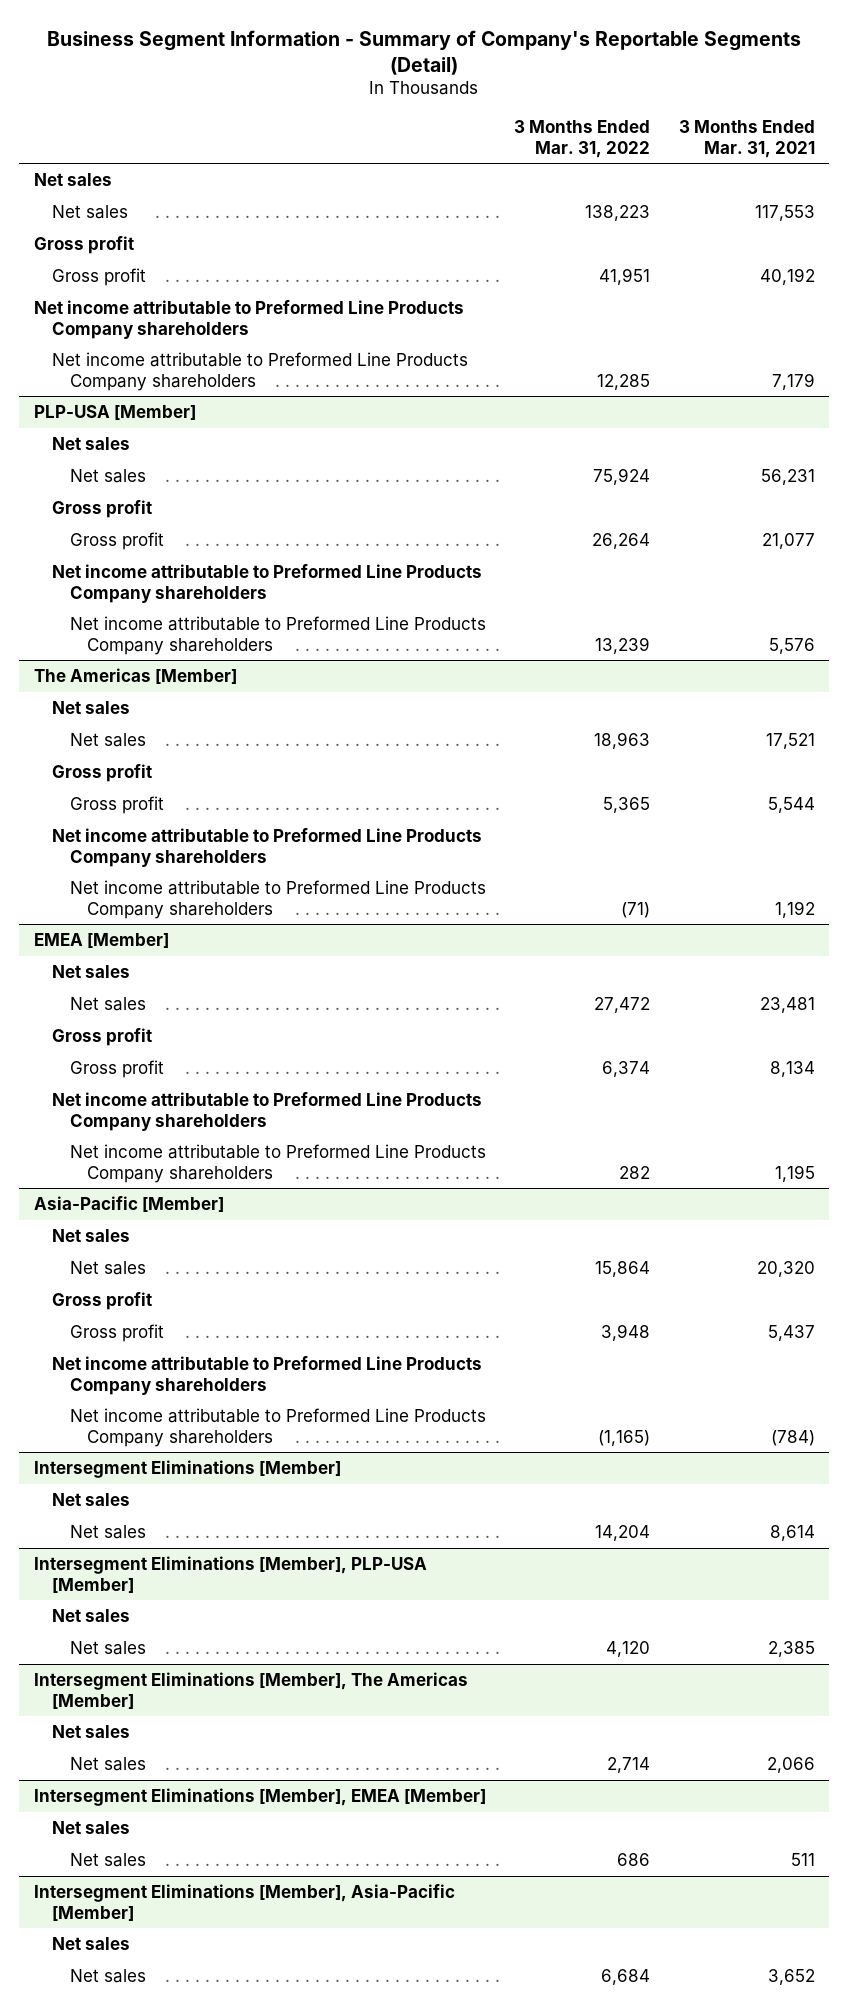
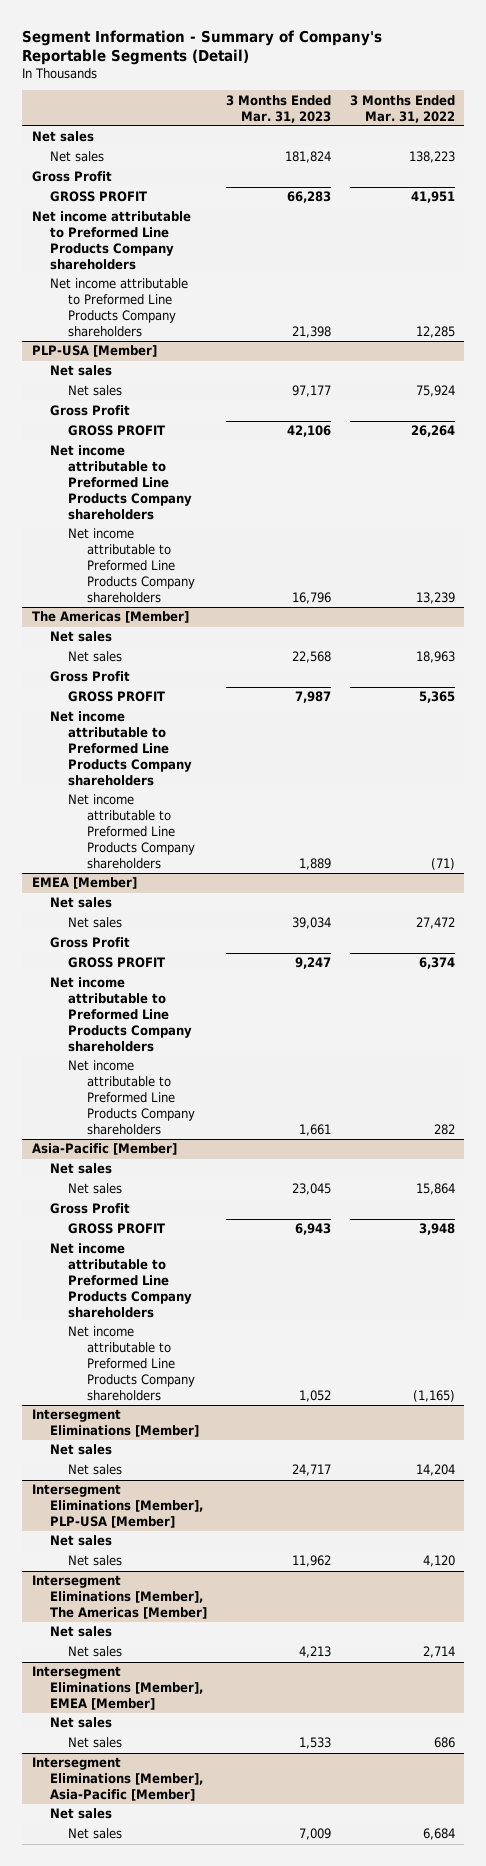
[47,29,802,75] Business Segment Information - Summary of Company's Reportable Segments (Detail) -> [22,29,383,65] Segment Information - Summary of Company's Reportable Segments (Detail)
[679,120,816,158] 3 Months Ended Mar. 31, 2021 -> none
none -> [225,94,331,123] 3 Months Ended Mar. 31, 2023
[33,235,134,254] Gross profit -> [31,171,112,183] Gross Profit
[51,267,146,286] Gross profit -> [49,191,147,203] GROSS PROFIT
[51,499,152,518] Gross profit -> [49,405,130,417] Gross Profit
[69,531,164,550] Gross profit -> [68,425,166,437] GROSS PROFIT
[51,763,152,782] Gross profit -> [49,671,130,683] Gross Profit
[69,795,164,814] Gross profit -> [68,691,166,703] GROSS PROFIT
[51,1027,152,1046] Gross profit -> [49,937,130,949] Gross Profit
[69,1059,164,1078] Gross profit -> [68,957,166,969] GROSS PROFIT
[51,1291,152,1310] Gross profit -> [49,1203,130,1215] Gross Profit
[69,1323,164,1342] Gross profit -> [68,1223,166,1235] GROSS PROFIT

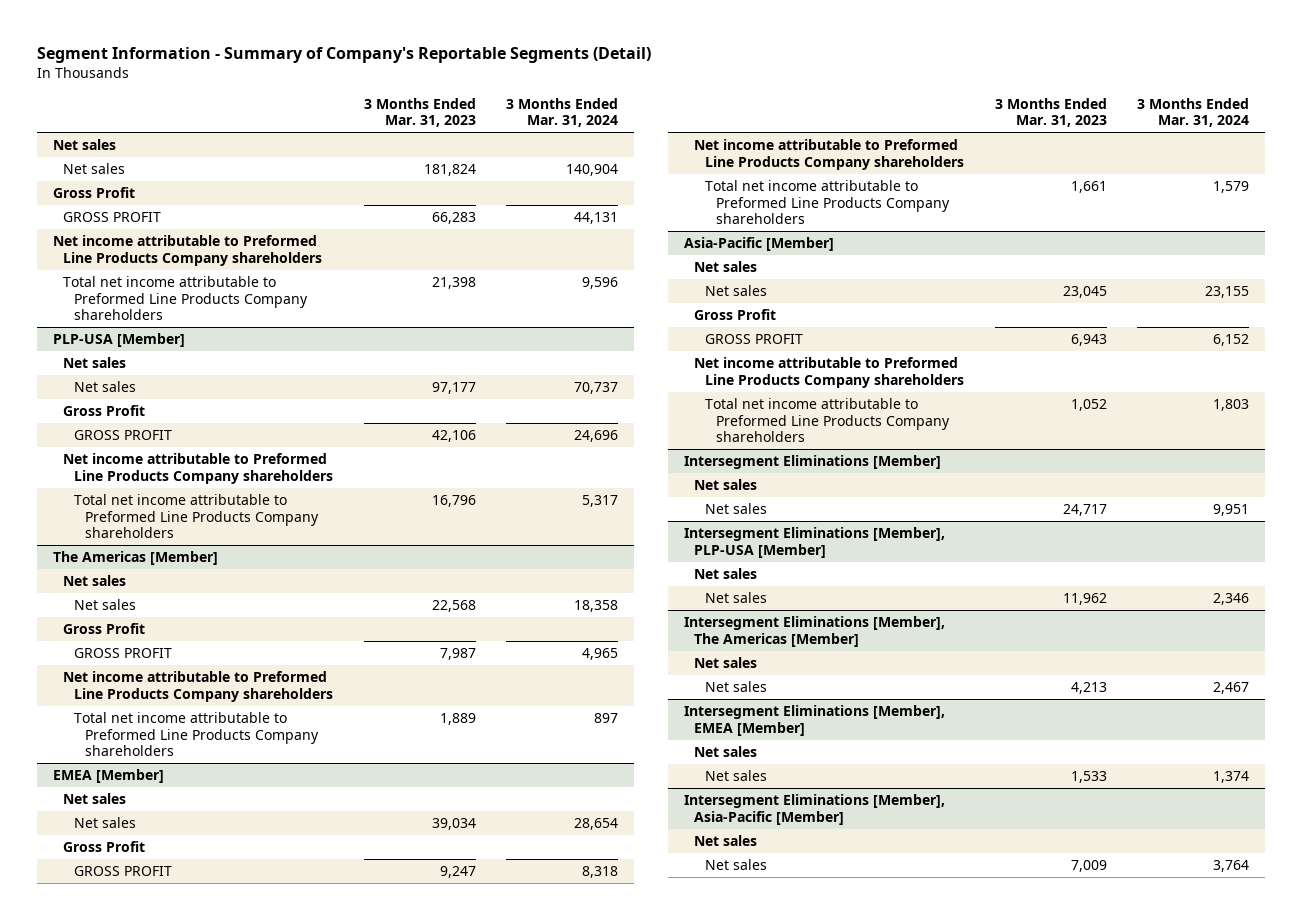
[349,94,455,123] 3 Months Ended Mar. 31, 2022 -> none
none -> [506,97,619,128] 3 Months Ended Mar. 31, 2024
[49,278,188,337] Net income attributable to Preformed Line Products Company shareholders -> [63,275,308,321] Total net income attributable to Preformed Line Products Company shareholders
[68,528,195,603] Net income attributable to Preformed Line Products Company shareholders -> [73,493,319,539] Total net income attributable to Preformed Line Products Company shareholders
[68,794,195,869] Net income attributable to Preformed Line Products Company shareholders -> [73,711,319,757] Total net income attributable to Preformed Line Products Company shareholders
[68,1060,195,1135] Net income attributable to Preformed Line Products Company shareholders -> [705,179,950,225] Total net income attributable to Preformed Line Products Company shareholders
[68,1326,195,1401] Net income attributable to Preformed Line Products Company shareholders -> [705,397,950,443] Total net income attributable to Preformed Line Products Company shareholders

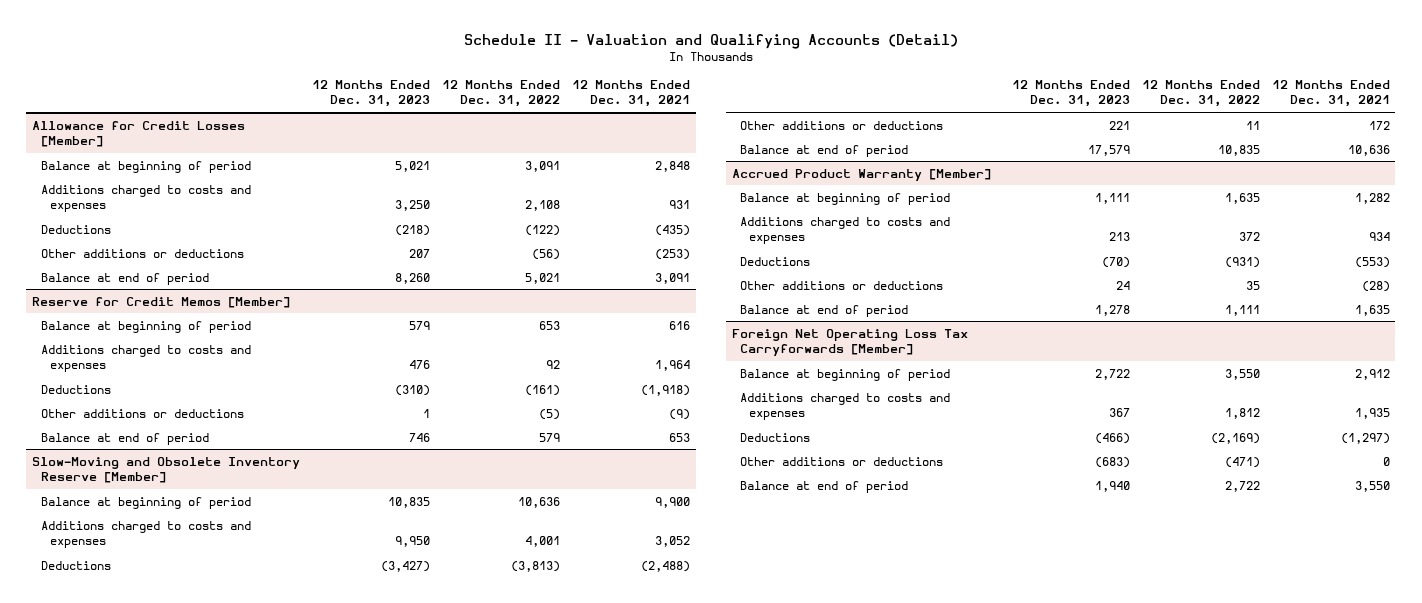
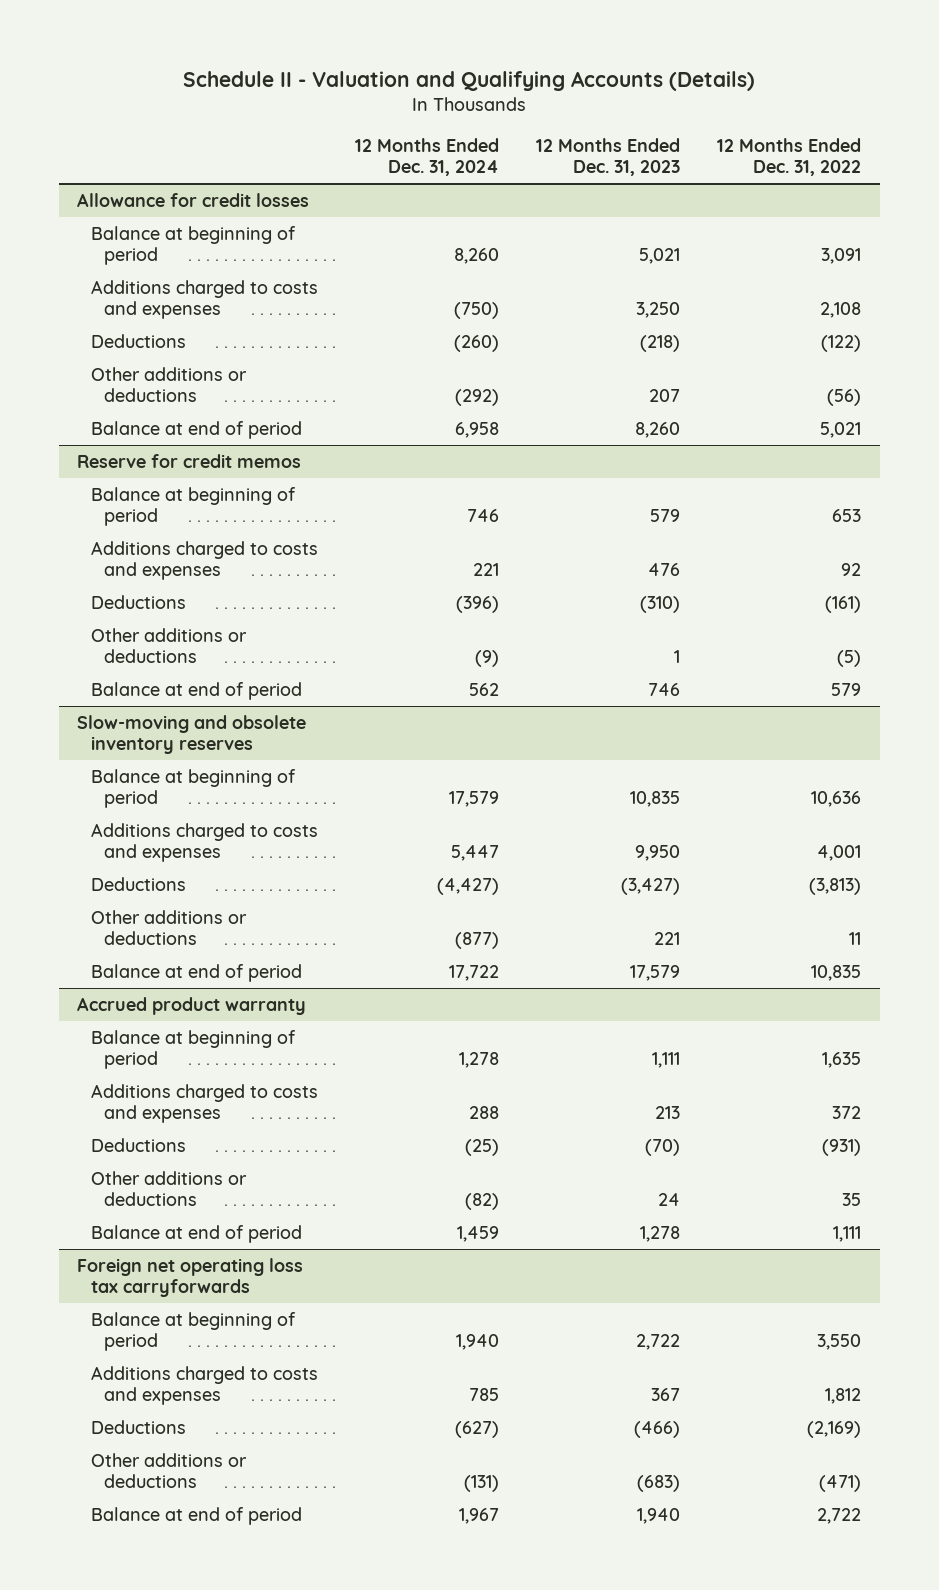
[463,33,958,49] Schedule II - Valuation and Qualifying Accounts (Detail) -> [183,70,756,91] Schedule II - Valuation and Qualifying Accounts (Details)
[572,80,691,108] 12 Months Ended Dec. 31, 2021 -> none
none -> [354,137,499,177] 12 Months Ended Dec. 31, 2024
[32,120,246,147] Allowance for Credit Losses [Member] -> [77,192,310,207] Allowance for credit losses
[32,296,291,308] Reserve for Credit Memos [Member] -> [77,453,302,468] Reserve for credit memos
[32,456,301,483] Slow-Moving and Obsolete Inventory Reserve [Member] -> [77,714,307,755] Slow-moving and obsolete inventory reserves
[731,168,991,181] Accrued Product Warranty [Member] -> [77,996,307,1015] Accrued product warranty
[731,328,968,356] Foreign Net Operating Loss Tax Carryforwards [Member] -> [77,1257,304,1298] Foreign net operating loss tax carryforwards

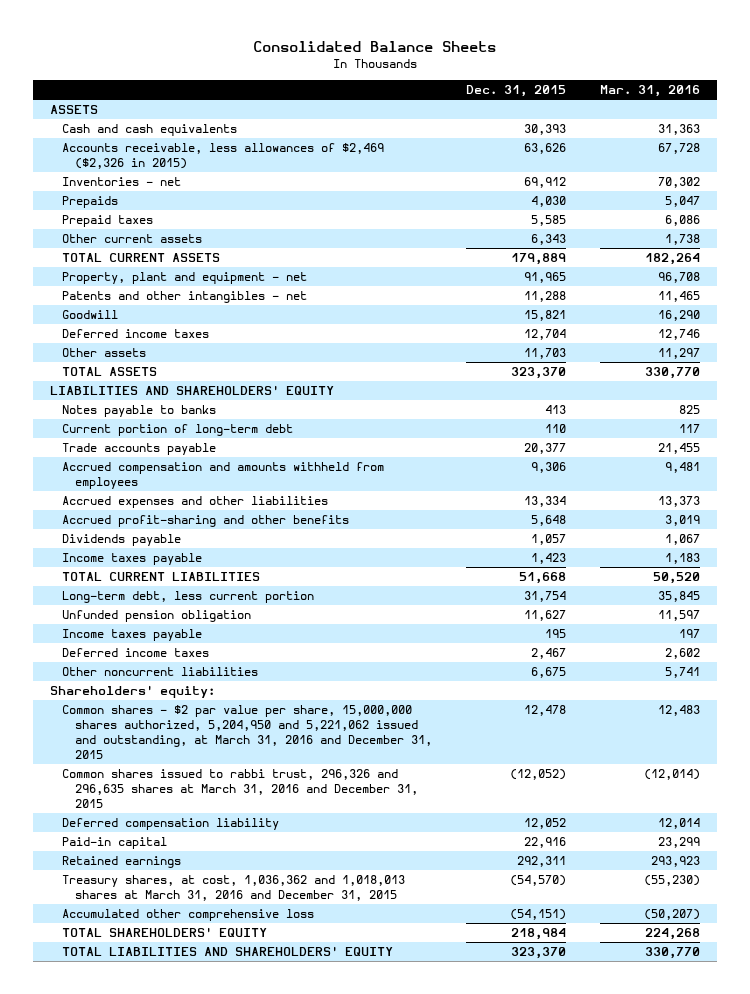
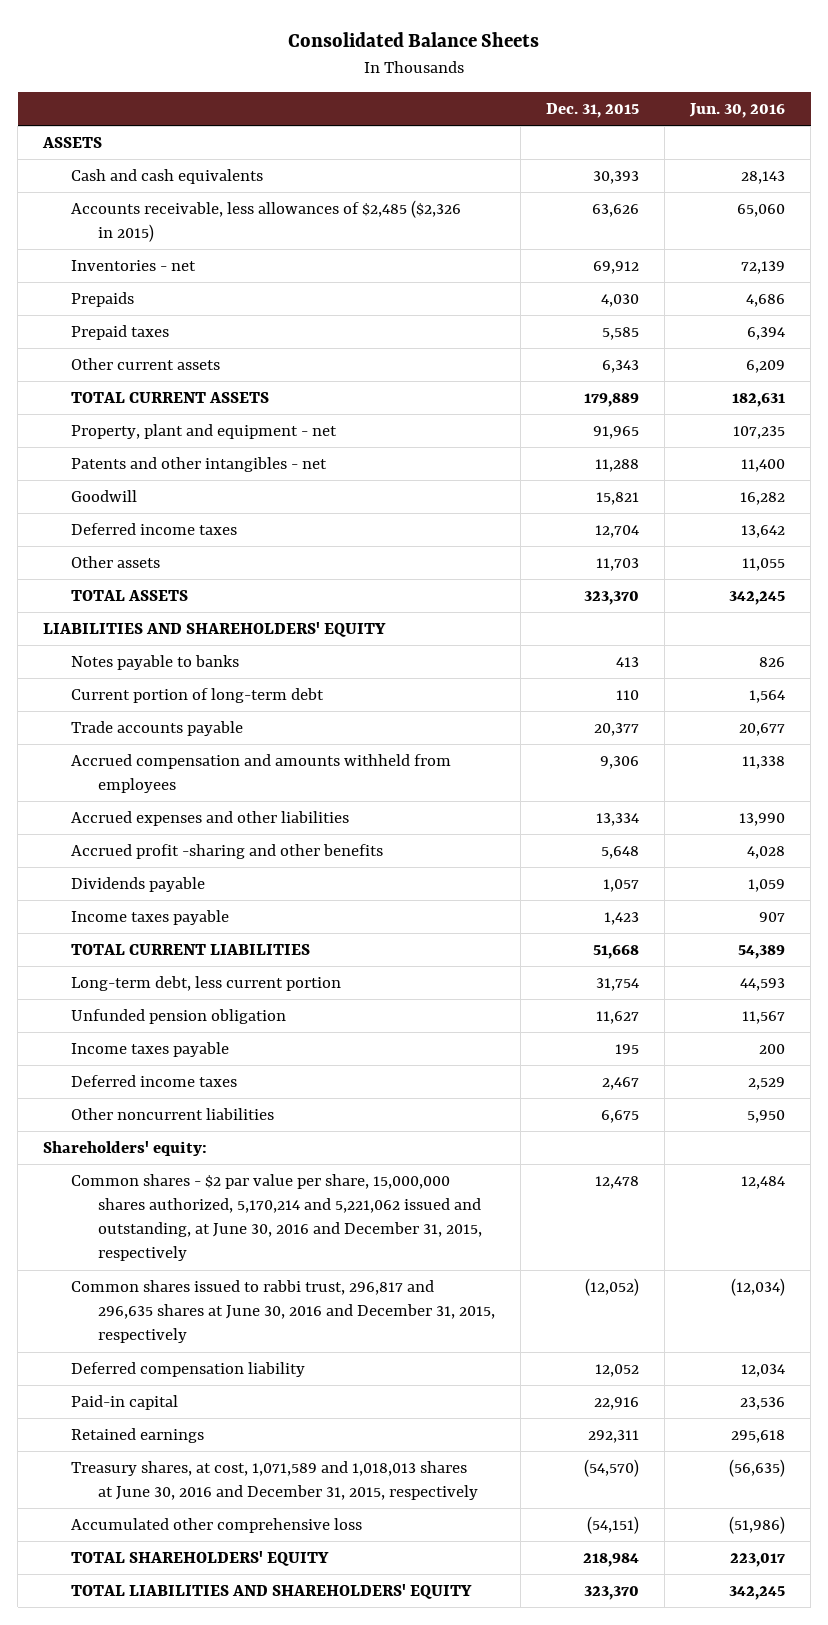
[599,85,700,98] Mar. 31, 2016 -> none
none -> [689,103,786,119] Jun. 30, 2016
[62,143,385,169] Accounts receivable, less allowances of $2,469 ($2,326 in 2015) -> [70,200,461,243] Accounts receivable, less allowances of $2,485 ($2,326 in 2015)
[62,515,350,528] Accrued profit-sharing and other benefits -> [70,844,383,860] Accrued profit -sharing and other benefits
[62,705,432,759] Common shares - $2 par value per share, 15,000,000 shares authorized, 5,204,950 and 5,221,062 issued and outstanding, at March 31, 2016 and December 31, 2015 -> [70,1174,483,1262] Common shares - $2 par value per share, 15,000,000 shares authorized, 5,170,214 and 5,221,062 issued and outstanding, at June 30, 2016 and December 31, 2015, respectively
[62,769,418,808] Common shares issued to rabbi trust, 296,326 and 296,635 shares at March 31, 2016 and December 31, 2015 -> [70,1280,496,1344] Common shares issued to rabbi trust, 296,817 and 296,635 shares at June 30, 2016 and December 31, 2015, respectively
[62,875,406,901] Treasury shares, at cost, 1,036,362 and 1,018,013 shares at March 31, 2016 and December 31, 2015 -> [70,1461,479,1501] Treasury shares, at cost, 1,071,589 and 1,018,013 shares at June 30, 2016 and December 31, 2015, respectively

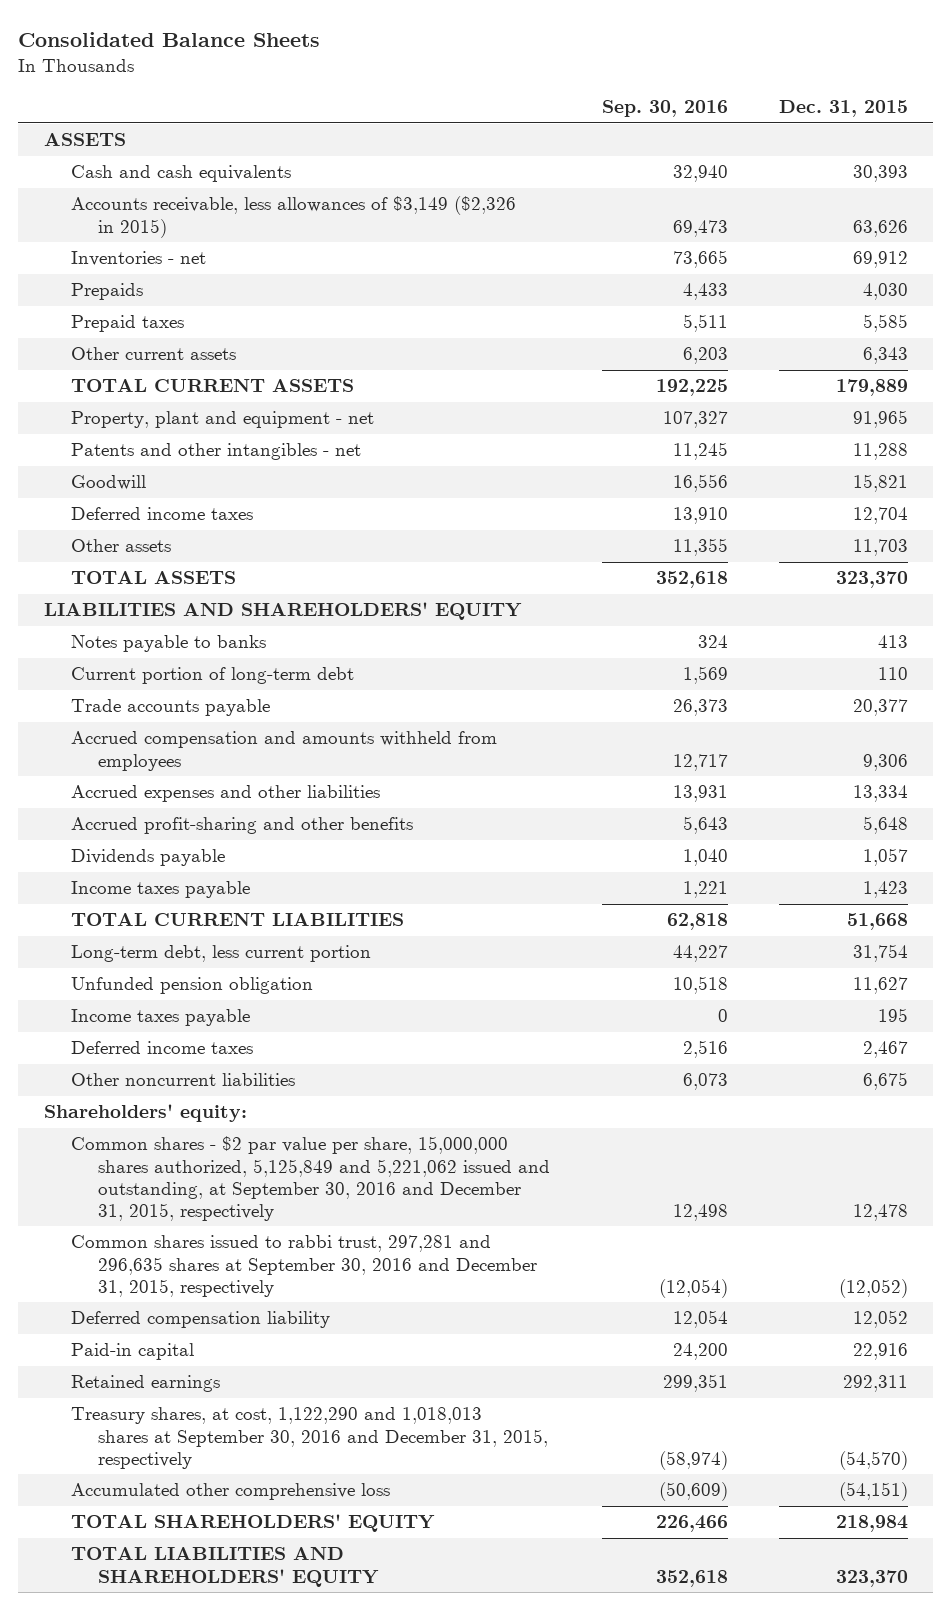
[689,103,786,119] Jun. 30, 2016 -> none
none -> [601,99,728,117] Sep. 30, 2016
[70,200,461,243] Accounts receivable, less allowances of $2,485 ($2,326 in 2015) -> [71,196,517,238] Accounts receivable, less allowances of $3,149 ($2,326 in 2015)
[70,844,383,860] Accrued profit -sharing and other benefits -> [71,817,414,835] Accrued profit-sharing and other benefits
[70,1174,483,1262] Common shares - $2 par value per share, 15,000,000 shares authorized, 5,170,214 and 5,221,062 issued and outstanding, at June 30, 2016 and December 31, 2015, respectively -> [71,1136,551,1221] Common shares - $2 par value per share, 15,000,000 shares authorized, 5,125,849 and 5,221,062 issued and outstanding, at September 30, 2016 and December 31, 2015, respectively
[70,1280,496,1344] Common shares issued to rabbi trust, 296,817 and 296,635 shares at June 30, 2016 and December 31, 2015, respectively -> [71,1235,538,1297] Common shares issued to rabbi trust, 297,281 and 296,635 shares at September 30, 2016 and December 31, 2015, respectively
[70,1461,479,1501] Treasury shares, at cost, 1,071,589 and 1,018,013 shares at June 30, 2016 and December 31, 2015, respectively -> [71,1407,549,1469] Treasury shares, at cost, 1,122,290 and 1,018,013 shares at September 30, 2016 and December 31, 2015, respectively

